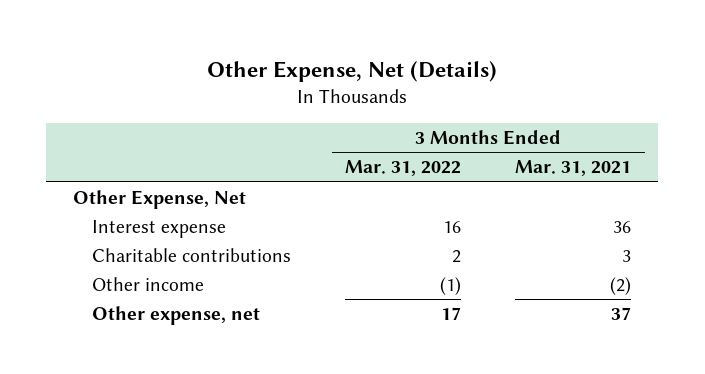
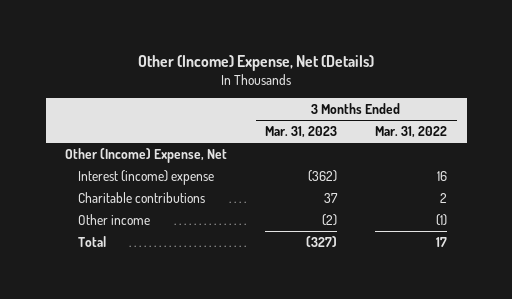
[207,60,498,82] Other Expense, Net (Details) -> [138,54,375,71] Other (Income) Expense, Net (Details)
[515,160,632,177] Mar. 31, 2021 -> none
none -> [265,126,338,139] Mar. 31, 2023
[73,190,247,210] Other Expense, Net -> [64,147,227,163] Other (Income) Expense, Net
[92,220,227,239] Interest expense -> [77,169,214,185] Interest (income) expense
[92,306,261,326] Other expense, net -> [77,235,106,247] Total

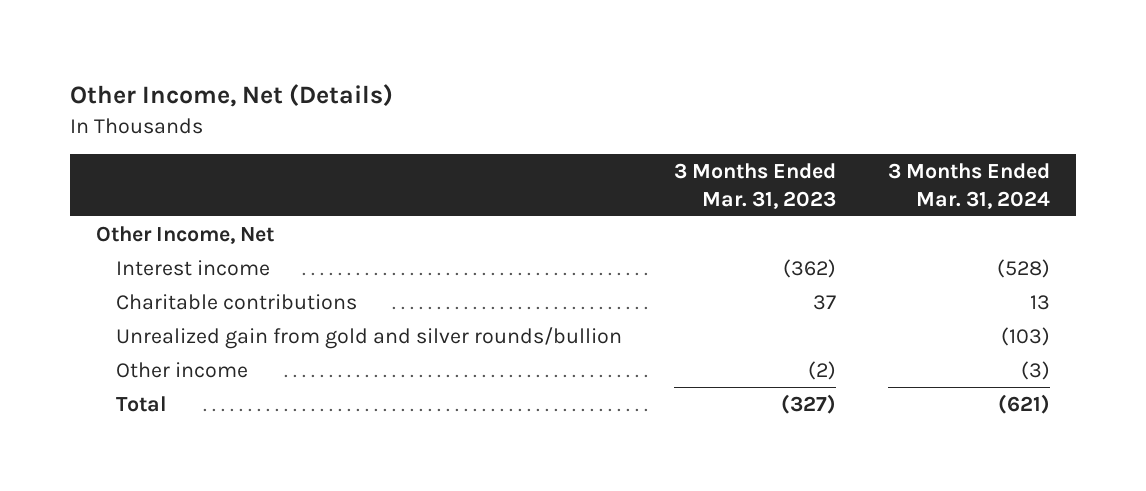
[138,54,375,71] Other (Income) Expense, Net (Details) -> [69,84,393,108] Other Income, Net (Details)
[375,126,448,139] Mar. 31, 2022 -> none
none -> [888,163,1051,209] 3 Months Ended Mar. 31, 2024
[64,147,227,163] Other (Income) Expense, Net -> [95,225,274,244] Other Income, Net
[77,169,214,185] Interest (income) expense -> [116,259,271,276] Interest income
none -> [116,326,623,349] Unrealized gain from gold and silver rounds/bullion

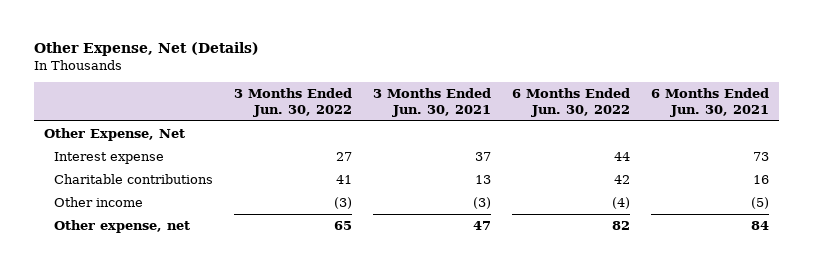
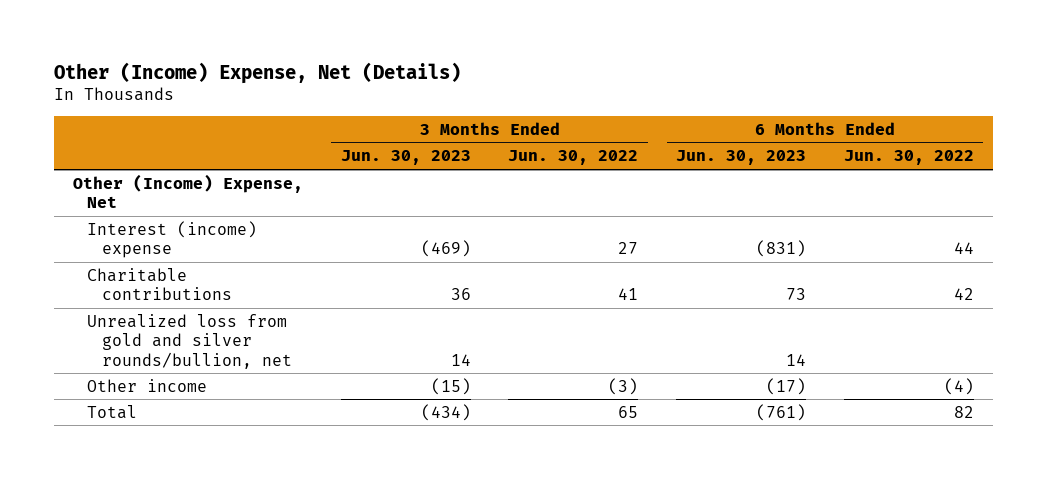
[33,41,259,56] Other Expense, Net (Details) -> [54,61,462,84] Other (Income) Expense, Net (Details)
[372,88,491,117] 3 Months Ended Jun. 30, 2021 -> none
[650,88,769,117] 6 Months Ended Jun. 30, 2021 -> none
none -> [340,150,471,166] Jun. 30, 2023
none -> [676,150,807,166] Jun. 30, 2023
[44,128,186,142] Other Expense, Net -> [72,173,303,209] Other (Income) Expense, Net
[53,152,164,165] Interest expense -> [87,220,258,259] Interest (income) expense
none -> [87,313,292,369] Unrealized loss from gold and silver rounds/bullion, net
[53,220,190,234] Other expense, net -> [87,404,138,419] Total

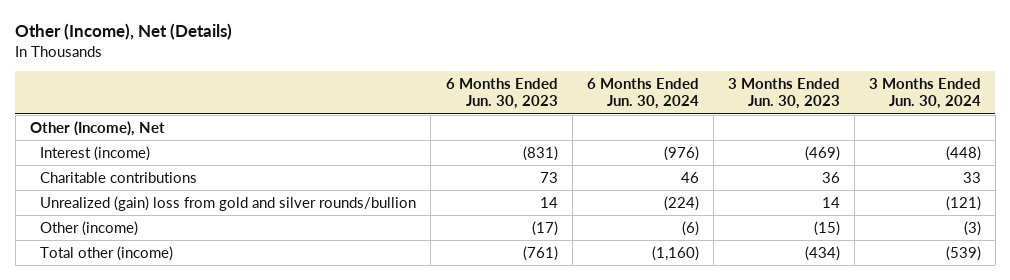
[54,61,462,84] Other (Income) Expense, Net (Details) -> [15,23,233,41] Other (Income), Net (Details)
[508,150,639,166] Jun. 30, 2022 -> none
[843,150,974,166] Jun. 30, 2022 -> none
none -> [586,77,699,110] 6 Months Ended Jun. 30, 2024
none -> [868,77,981,110] 3 Months Ended Jun. 30, 2024
[72,173,303,209] Other (Income) Expense, Net -> [29,120,165,136] Other (Income), Net
[87,220,258,259] Interest (income) expense -> [40,145,151,161] Interest (income)
[87,313,292,369] Unrealized loss from gold and silver rounds/bullion, net -> [40,195,417,211] Unrealized (gain) loss from gold and silver rounds/bullion
[87,378,208,392] Other income -> [40,220,139,236] Other (income)
[87,404,138,419] Total -> [40,245,174,261] Total other (income)

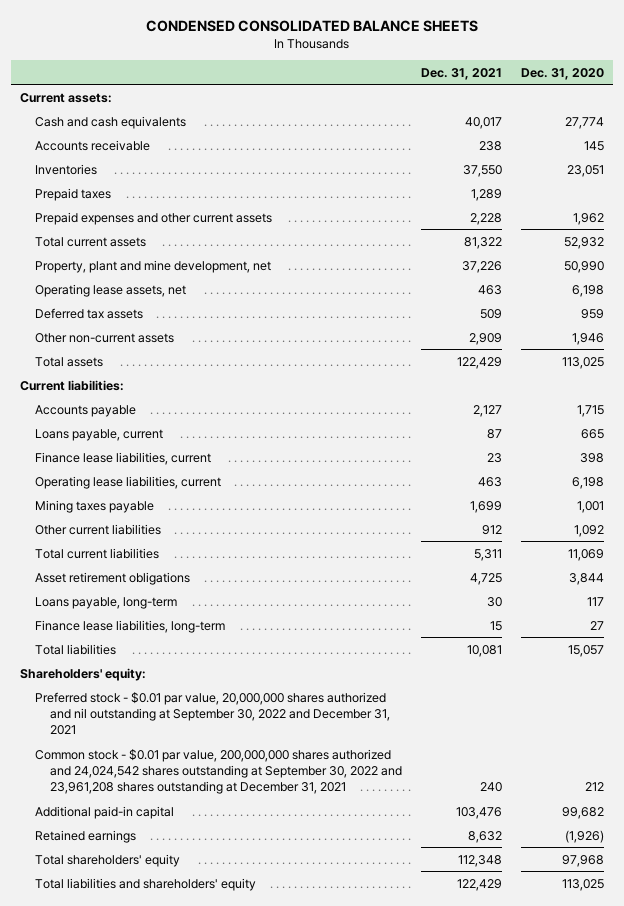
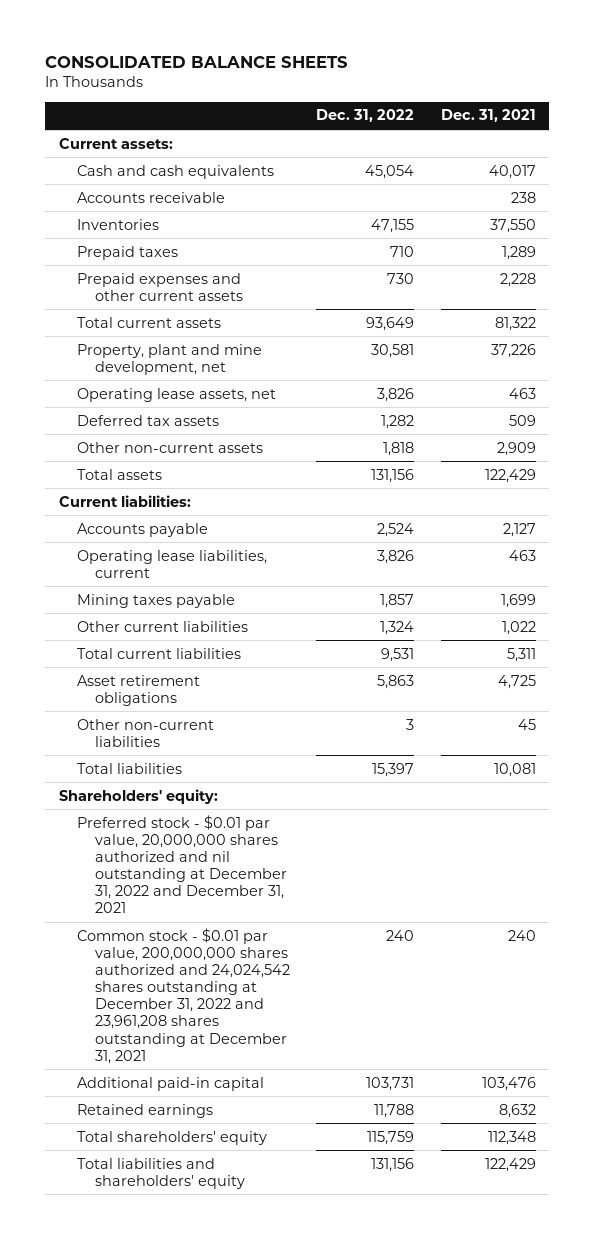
[145,19,478,32] CONDENSED CONSOLIDATED BALANCE SHEETS -> [45,55,349,68] CONSOLIDATED BALANCE SHEETS
[520,67,604,80] Dec. 31, 2020 -> none
none -> [316,109,415,123] Dec. 31, 2022
[35,428,164,441] Loans payable, current -> none
[35,451,212,465] Finance lease liabilities, current -> none
[481,524,502,535] 912 -> [501,620,536,635] 1,022
[35,596,178,609] Loans payable, long-term -> none
[35,619,226,633] Finance lease liabilities, long-term -> none
none -> [76,718,214,747] Other non-current liabilities
[35,691,390,736] Preferred stock - $0.01 par value, 20,000,000 shares authorized and nil outstanding at September 30, 2022 and December 31, 2021 -> [76,814,287,914] Preferred stock - $0.01 par value, 20,000,000 shares authorized and nil outstanding at December 31, 2022 and December 31, 2021
[35,748,402,795] Common stock - $0.01 par value, 200,000,000 shares authorized and 24,024,542 shares outstanding at September 30, 2022 and 23,961,208 shares outstanding at December 31, 2021 -> [76,927,290,1064] Common stock - $0.01 par value, 200,000,000 shares authorized and 24,024,542 shares outstanding at December 31, 2022 and 23,961,208 shares outstanding at December 31, 2021

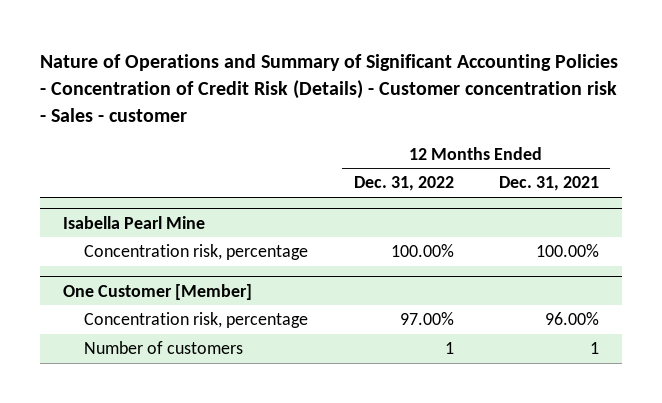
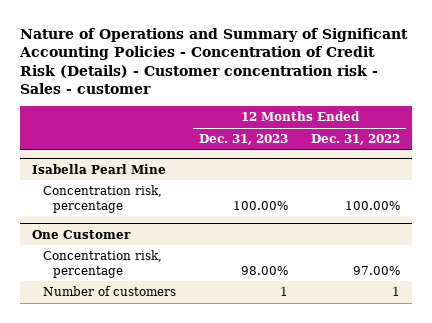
[498,176,599,192] Dec. 31, 2021 -> none
none -> [198,134,288,146] Dec. 31, 2023
[62,283,252,300] One Customer [Member] -> [31,229,131,239] One Customer

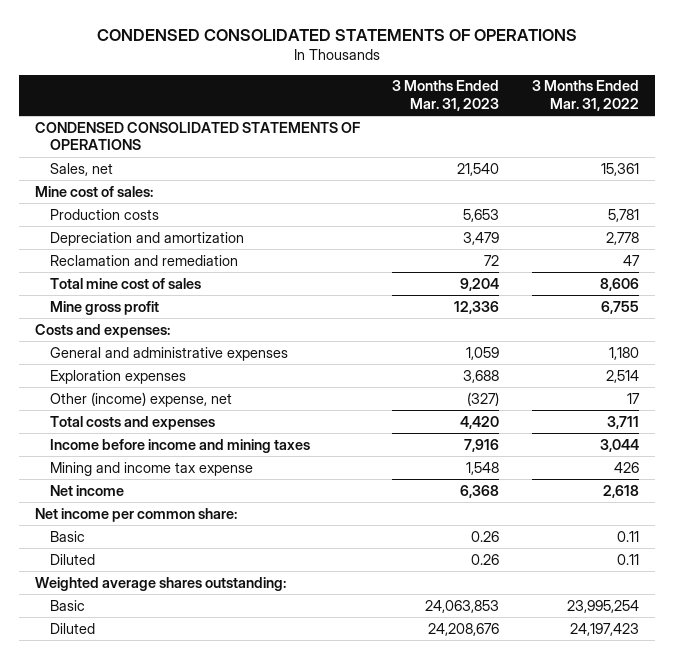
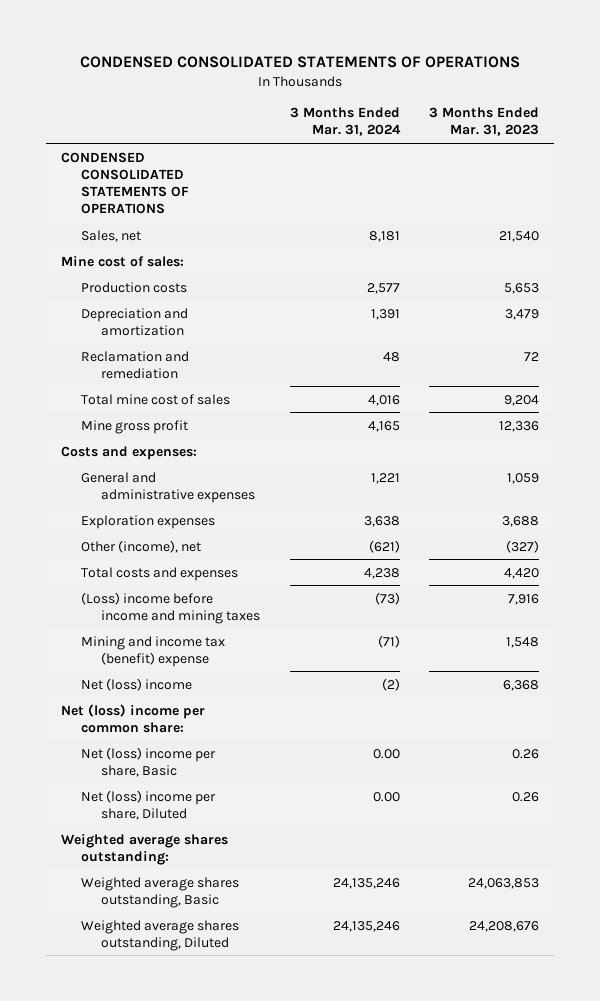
[531,80,639,111] 3 Months Ended Mar. 31, 2022 -> none
none -> [289,107,401,137] 3 Months Ended Mar. 31, 2024
[50,391,233,407] Other (income) expense, net -> [80,539,201,553] Other (income), net
[50,438,311,453] Income before income and mining taxes -> [80,591,261,624] (Loss) income before income and mining taxes
[50,461,254,476] Mining and income tax expense -> [80,635,225,667] Mining and income tax (benefit) expense
[50,484,125,496] Net income -> [80,677,192,691] Net (loss) income
[34,507,237,522] Net income per common share: -> [60,703,205,733] Net (loss) income per common share:
[50,530,86,542] Basic -> [80,746,216,777] Net (loss) income per share, Basic
[50,553,96,565] Diluted -> [80,789,216,820] Net (loss) income per share, Diluted
[50,599,86,611] Basic -> [80,876,239,908] Weighted average shares outstanding, Basic
[50,622,96,634] Diluted -> [80,919,239,951] Weighted average shares outstanding, Diluted

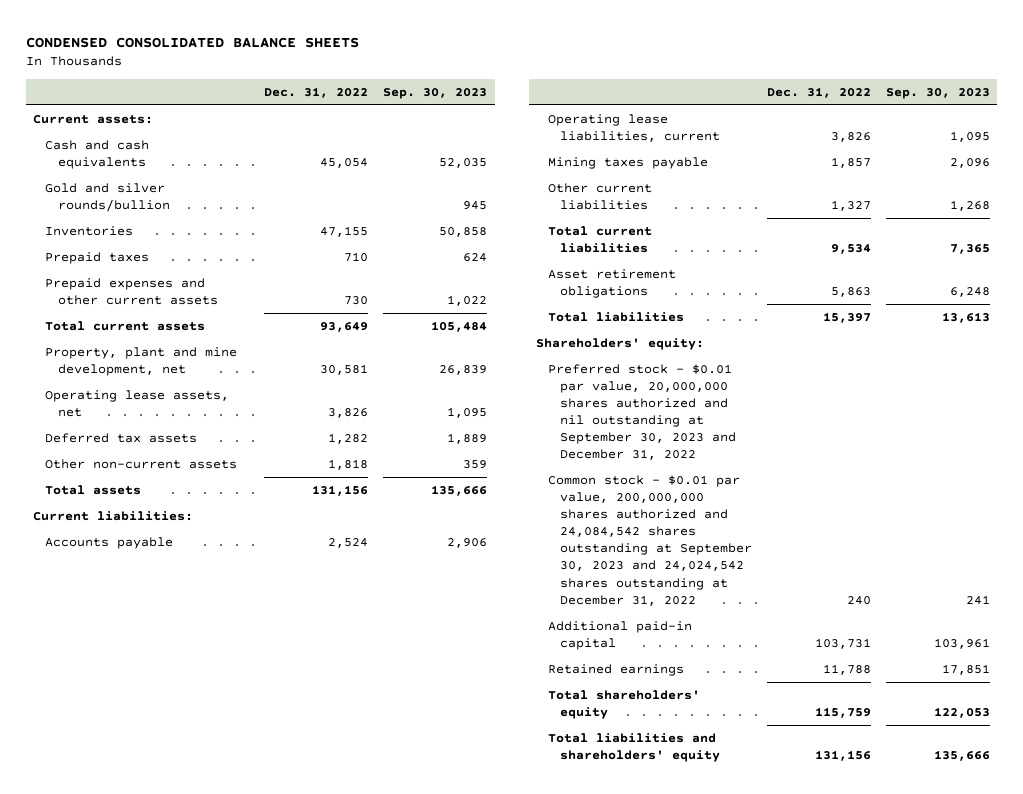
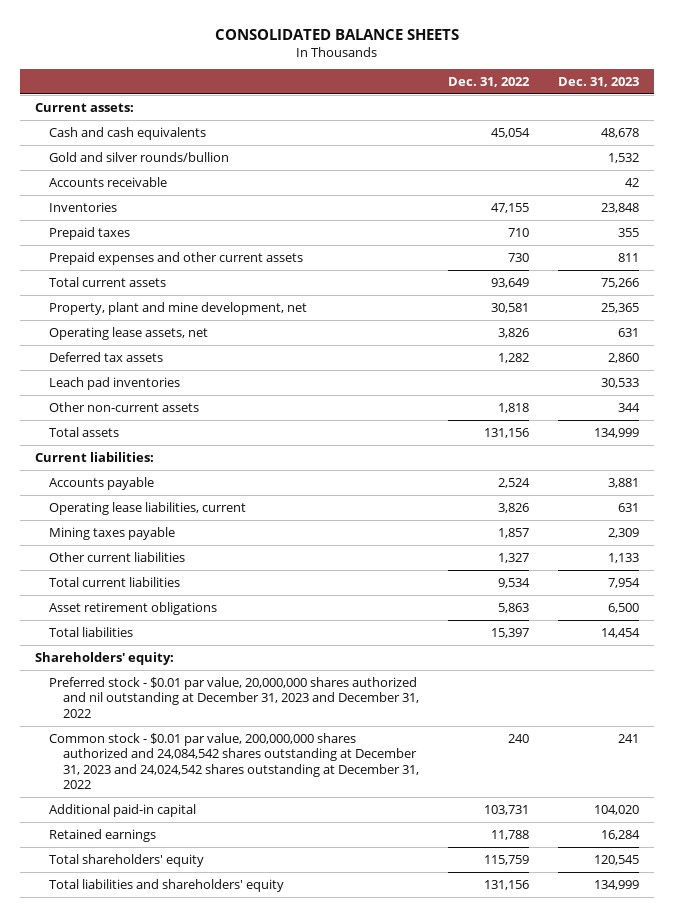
[25,36,359,48] CONDENSED CONSOLIDATED BALANCE SHEETS -> [215,28,460,40] CONSOLIDATED BALANCE SHEETS
[383,87,488,99] Sep. 30, 2023 -> none
none -> [558,77,640,88] Dec. 31, 2023
none -> [49,176,168,187] Accounts receivable
none -> [49,376,181,390] Leach pad inventories
[548,363,737,461] Preferred stock - $0.01 par value, 20,000,000 shares authorized and nil outstanding at September 30, 2023 and December 31, 2022 -> [49,676,420,718] Preferred stock - $0.01 par value, 20,000,000 shares authorized and nil outstanding at December 31, 2023 and December 31, 2022
[548,474,753,606] Common stock - $0.01 par value, 200,000,000 shares authorized and 24,084,542 shares outstanding at September 30, 2023 and 24,024,542 shares outstanding at December 31, 2022 -> [49,732,420,790] Common stock - $0.01 par value, 200,000,000 shares authorized and 24,084,542 shares outstanding at December 31, 2023 and 24,024,542 shares outstanding at December 31, 2022

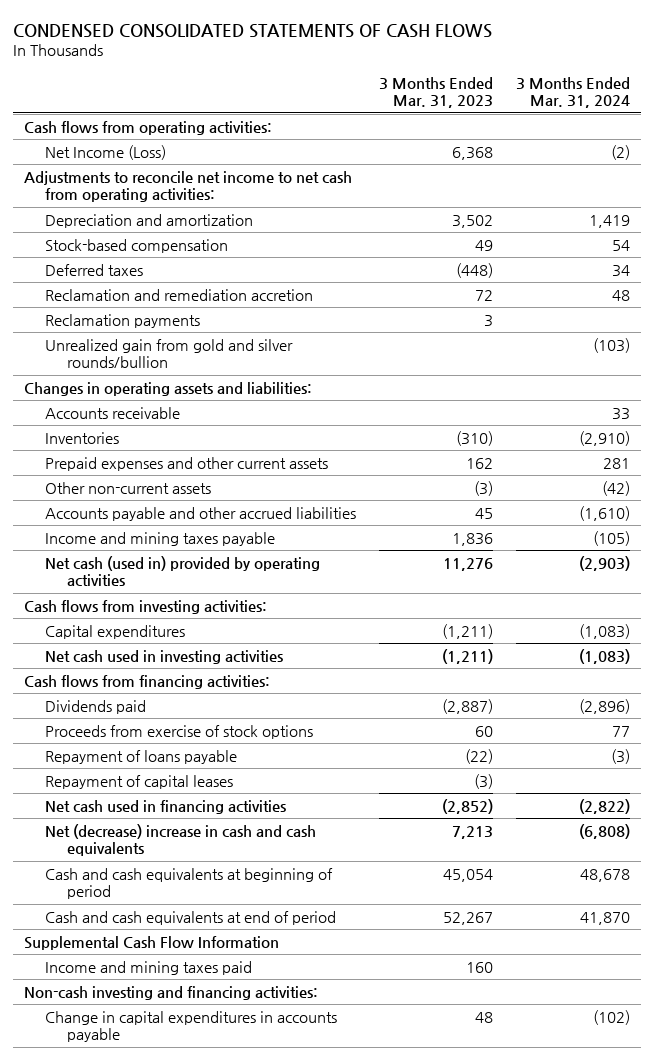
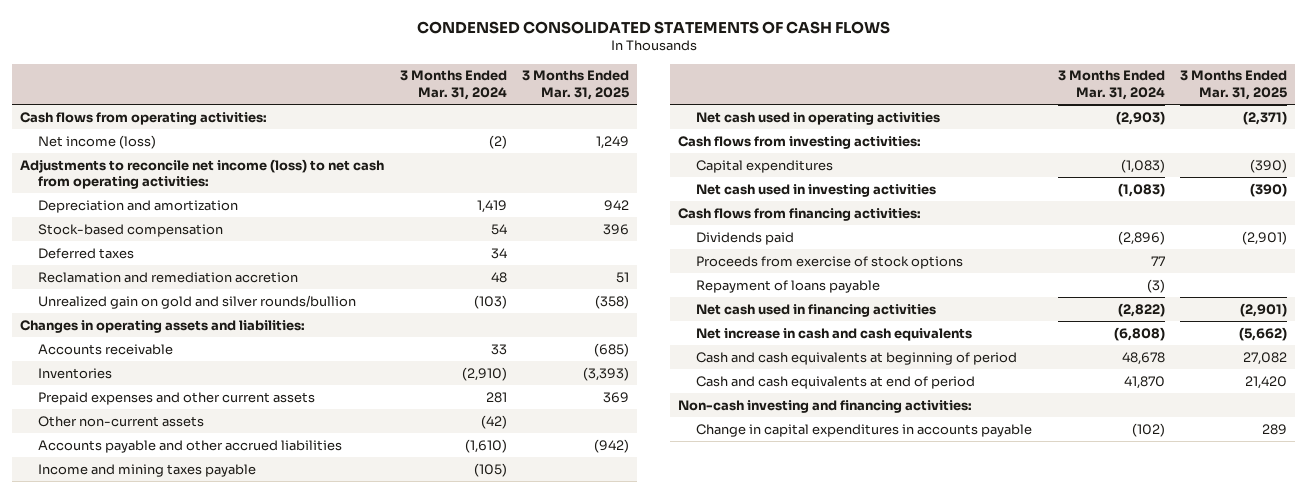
[379,76,494,109] 3 Months Ended Mar. 31, 2023 -> none
none -> [522,70,630,100] 3 Months Ended Mar. 31, 2025
[45,144,167,160] Net Income (Loss) -> [37,134,156,149] Net income (loss)
[24,170,353,203] Adjustments to reconcile net income to net cash from operating activities: -> [20,158,385,190] Adjustments to reconcile net income (loss) to net cash from operating activities:
[45,313,201,328] Reclamation payments -> none
[45,338,294,369] Unrealized gain from gold and silver rounds/bullion -> [37,294,356,309] Unrealized gain on gold and silver rounds/bullion
[45,555,321,587] Net cash (used in) provided by operating activities -> [695,111,940,125] Net cash used in operating activities
[45,774,234,789] Repayment of capital leases -> none
[45,823,317,857] Net (decrease) increase in cash and cash equivalents -> [695,327,972,341] Net increase in cash and cash equivalents
[24,935,280,950] Supplemental Cash Flow Information -> none
[45,960,253,975] Income and mining taxes paid -> none

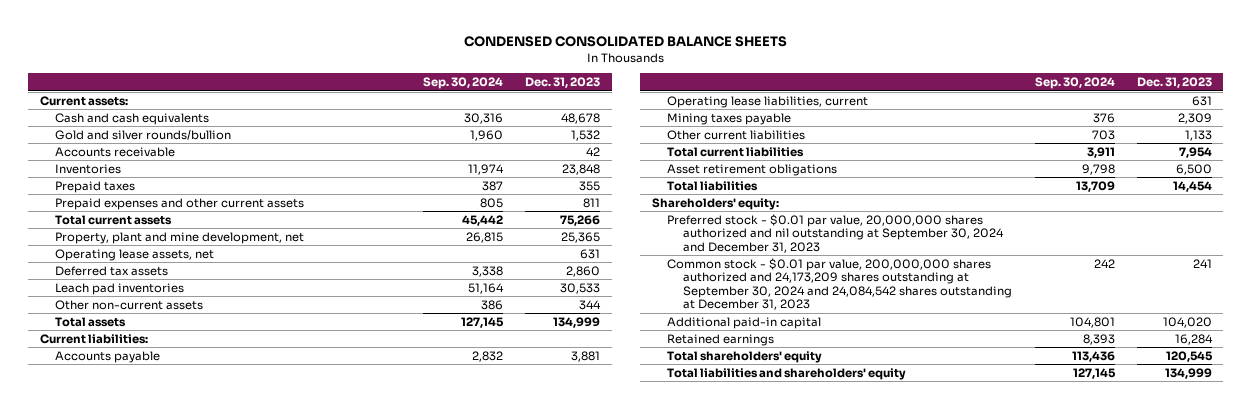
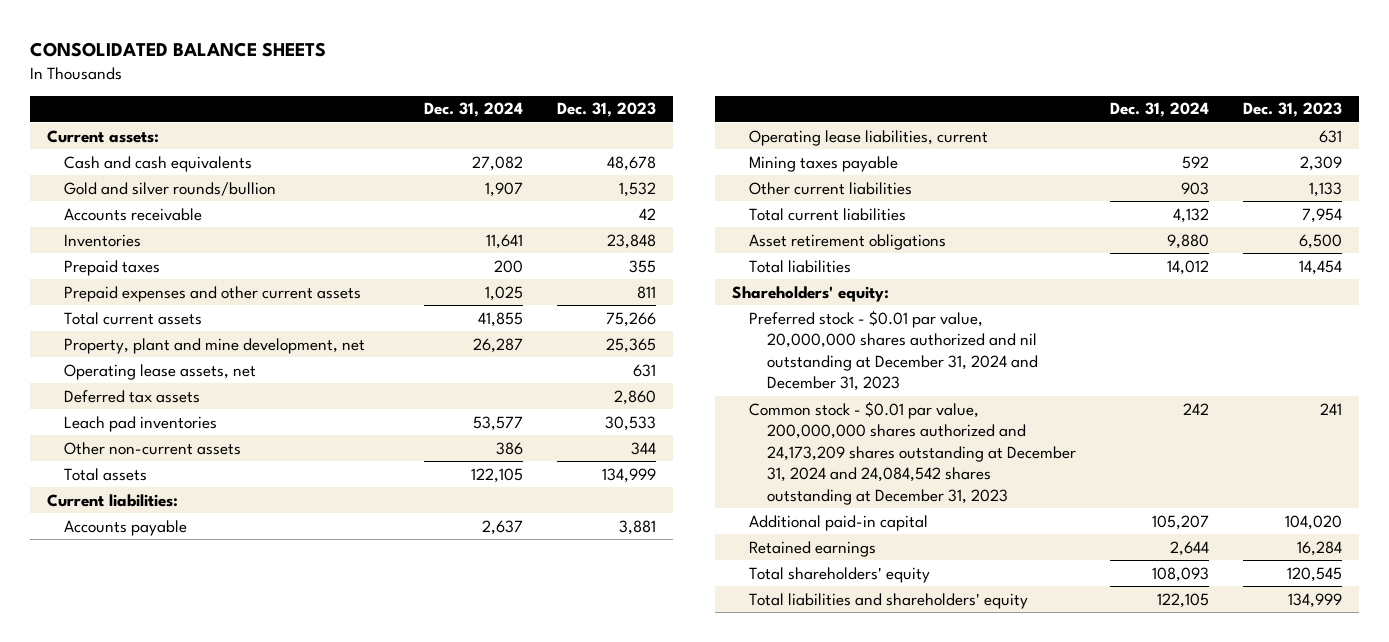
[463,36,787,48] CONDENSED CONSOLIDATED BALANCE SHEETS -> [29,41,326,57] CONSOLIDATED BALANCE SHEETS
[422,77,503,90] Sep. 30, 2024 -> none
none -> [424,102,524,118] Dec. 31, 2024
[667,213,1005,253] Preferred stock - $0.01 par value, 20,000,000 shares authorized and nil outstanding at September 30, 2024 and December 31, 2023 -> [749,309,1038,392] Preferred stock - $0.01 par value, 20,000,000 shares authorized and nil outstanding at December 31, 2024 and December 31, 2023
[667,257,1013,311] Common stock - $0.01 par value, 200,000,000 shares authorized and 24,173,209 shares outstanding at September 30, 2024 and 24,084,542 shares outstanding at December 31, 2023 -> [749,400,1076,505] Common stock - $0.01 par value, 200,000,000 shares authorized and 24,173,209 shares outstanding at December 31, 2024 and 24,084,542 shares outstanding at December 31, 2023

